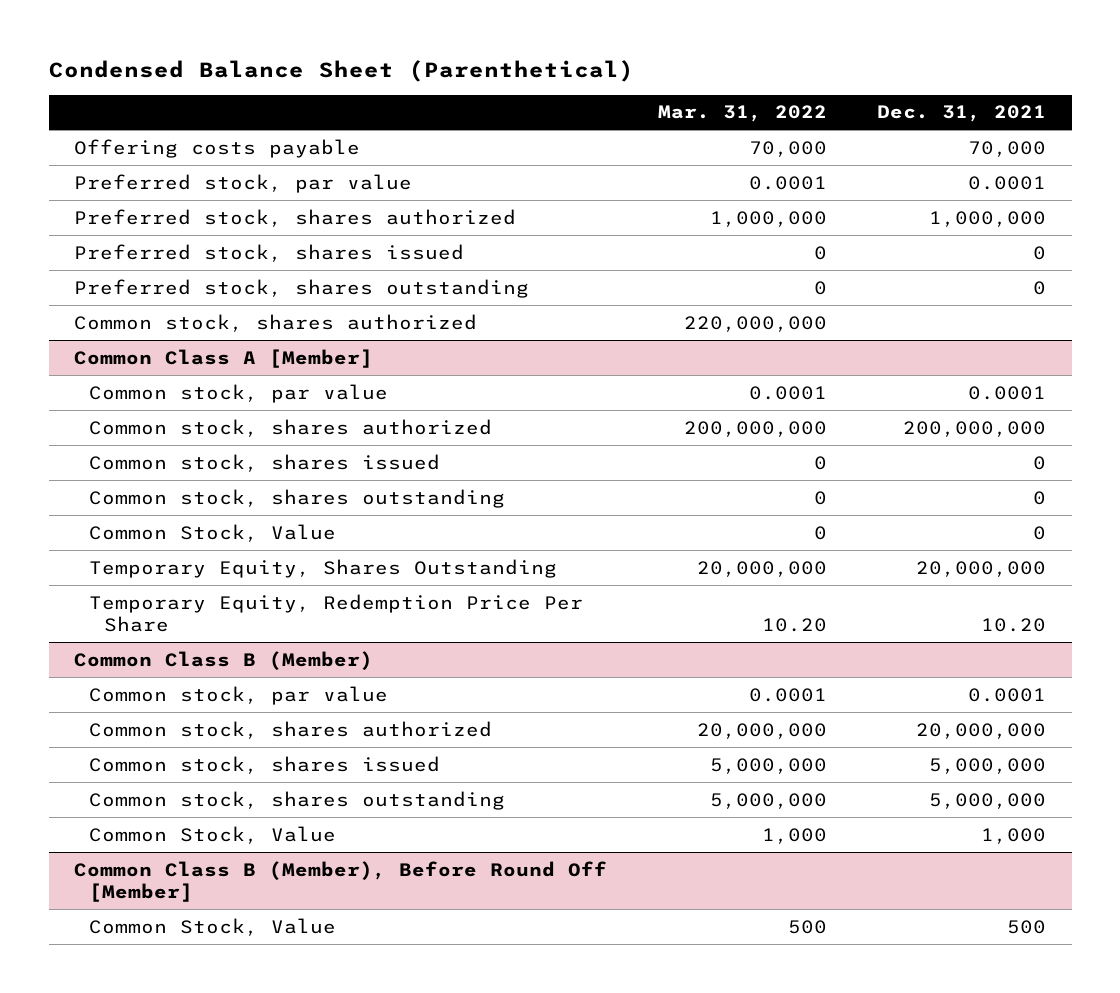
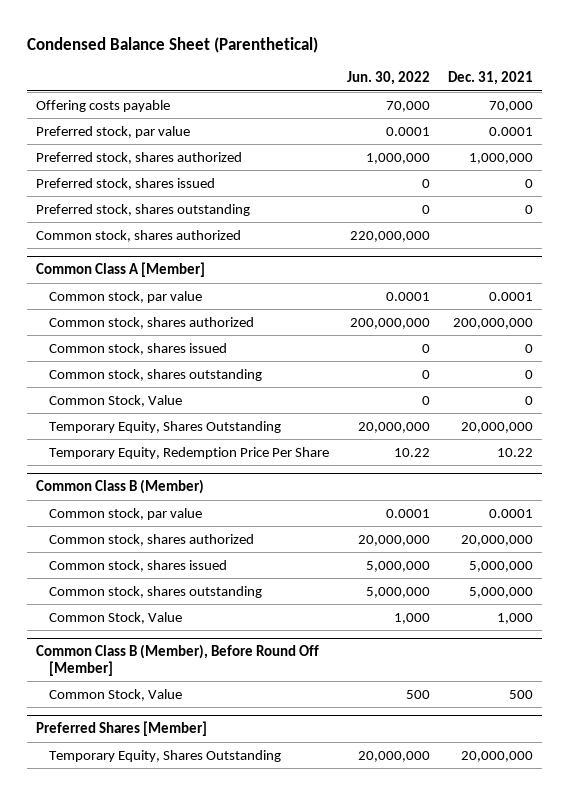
[657,105,827,123] Mar. 31, 2022 -> none
none -> [346,71,430,86] Jun. 30, 2022
[981,617,1047,632] 10.20 -> [496,447,533,457] 10.22
none -> [36,721,208,737] Preferred Shares [Member]
none -> [48,749,281,762] Temporary Equity, Shares Outstanding

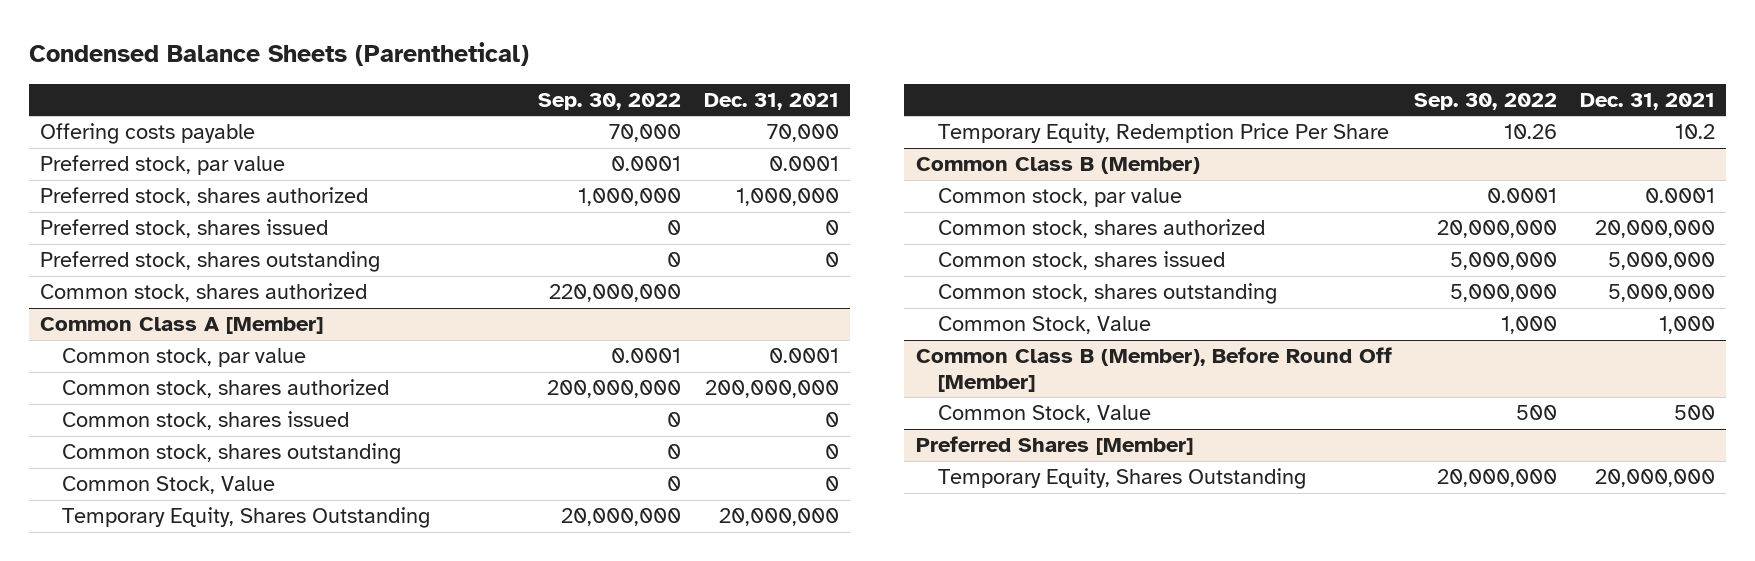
[27,37,319,54] Condensed Balance Sheet (Parenthetical) -> [28,42,529,67] Condensed Balance Sheets (Parenthetical)
[346,71,430,86] Jun. 30, 2022 -> none
none -> [538,92,682,110] Sep. 30, 2022
[496,447,533,457] 10.22 -> [1674,124,1715,140] 10.2

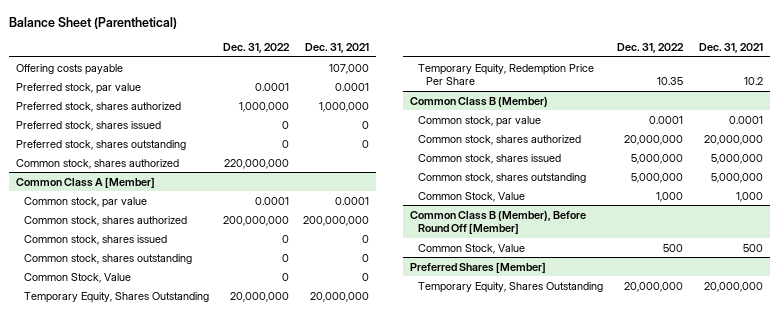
[28,42,529,67] Condensed Balance Sheets (Parenthetical) -> [9,16,178,29] Balance Sheet (Parenthetical)
[538,92,682,110] Sep. 30, 2022 -> none
none -> [223,43,291,54] Dec. 31, 2022
[767,124,840,143] 70,000 -> [328,63,369,74] 107,000

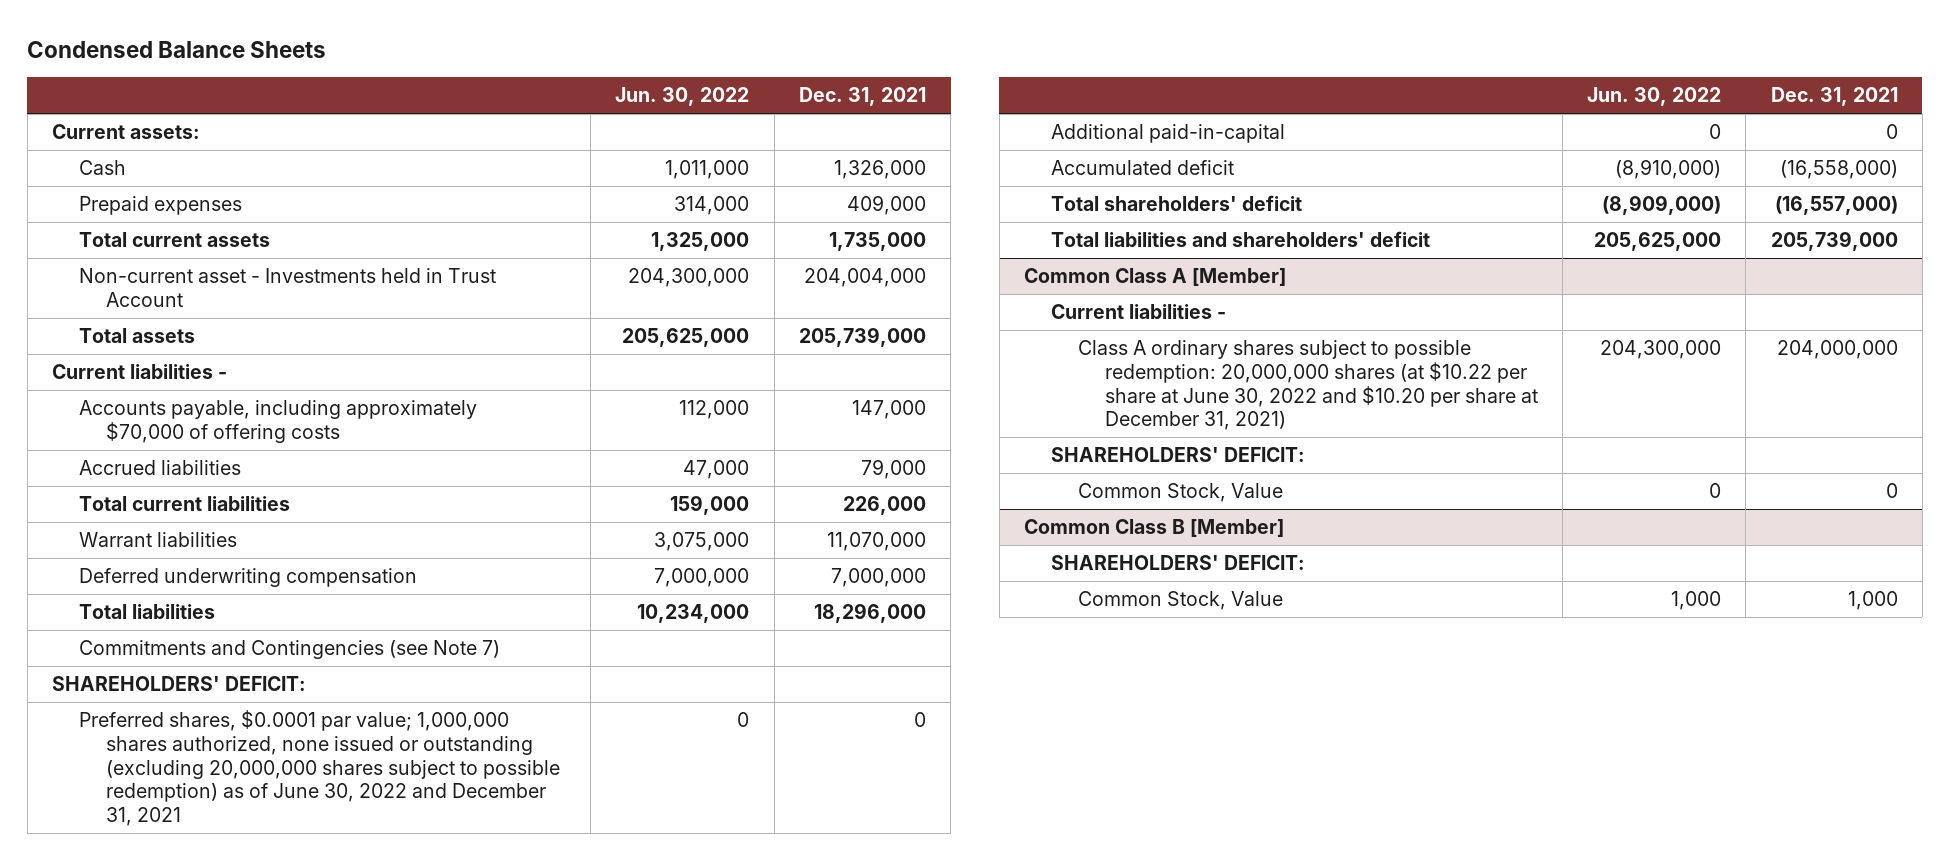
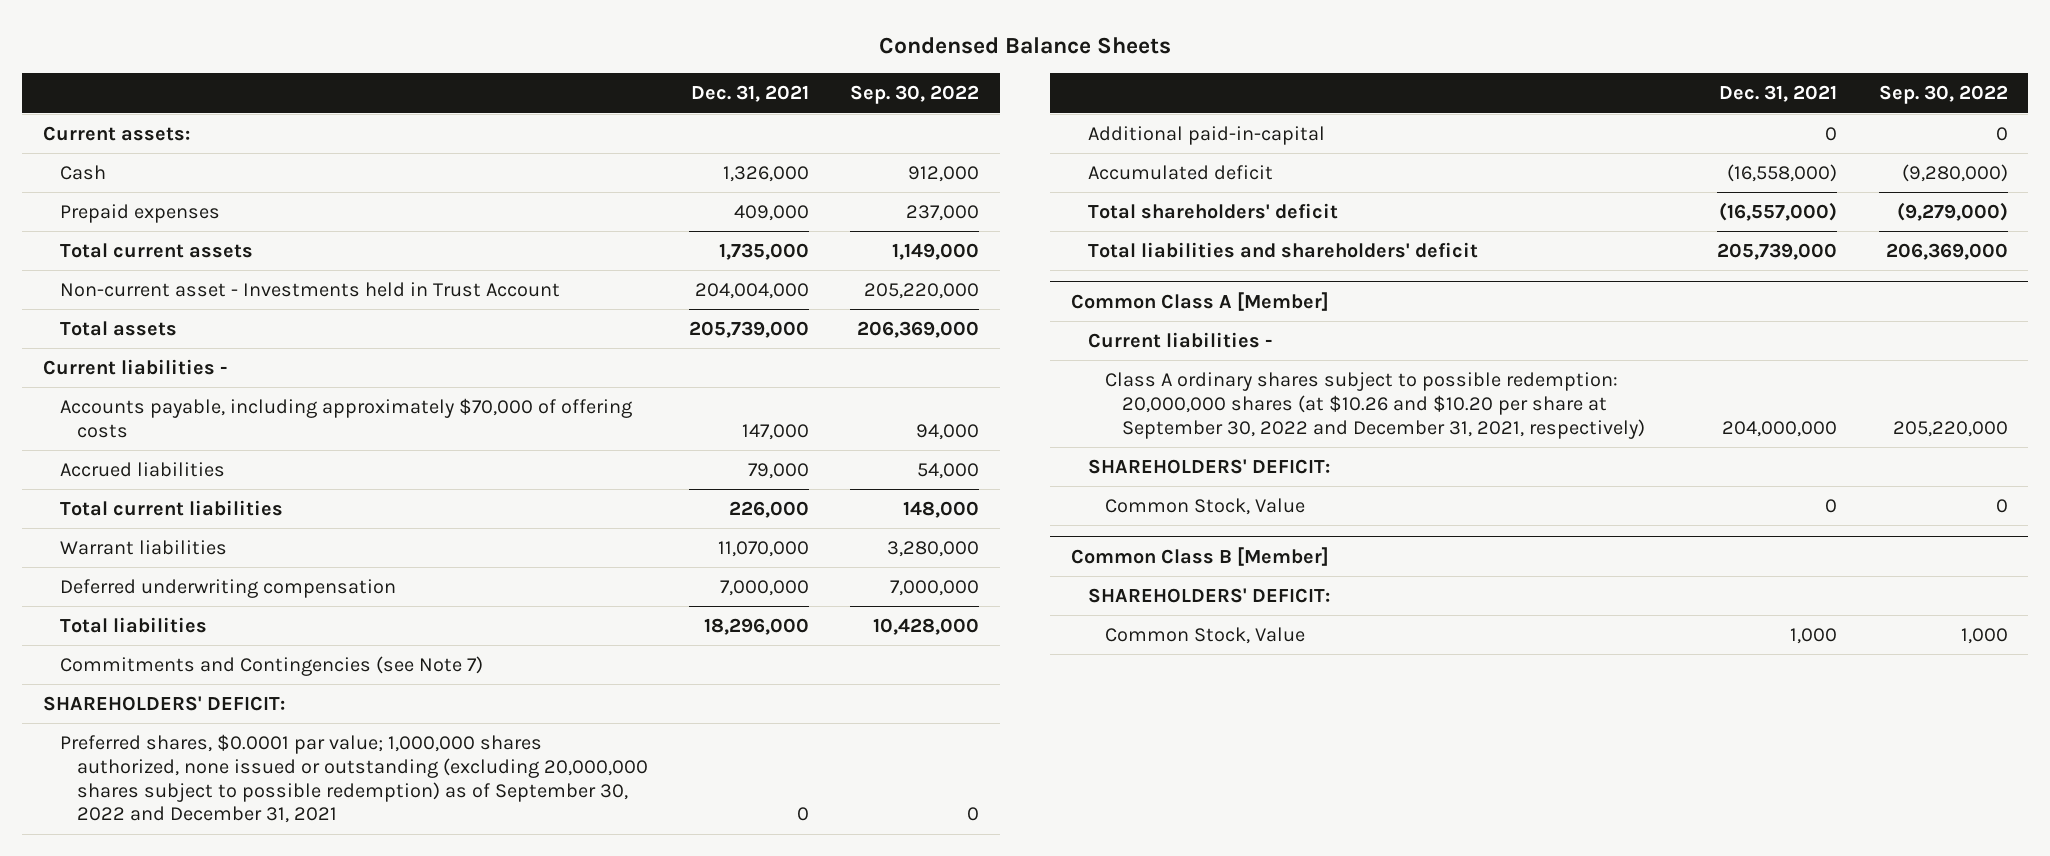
[615,87,750,107] Jun. 30, 2022 -> none
none -> [850,85,980,105] Sep. 30, 2022
[78,710,560,826] Preferred shares, $0.0001 par value; 1,000,000 shares authorized, none issued or outstanding (excluding 20,000,000 shares subject to possible redemption) as of June 30, 2022 and December 31, 2021 -> [59,734,648,824] Preferred shares, $0.0001 par value; 1,000,000 shares authorized, none issued or outstanding (excluding 20,000,000 shares subject to possible redemption) as of September 30, 2022 and December 31, 2021
[1077,340,1538,431] Class A ordinary shares subject to possible redemption: 20,000,000 shares (at $10.22 per share at June 30, 2022 and $10.20 per share at December 31, 2021) -> [1104,372,1645,439] Class A ordinary shares subject to possible redemption: 20,000,000 shares (at $10.26 and $10.20 per share at September 30, 2022 and December 31, 2021, respectively)

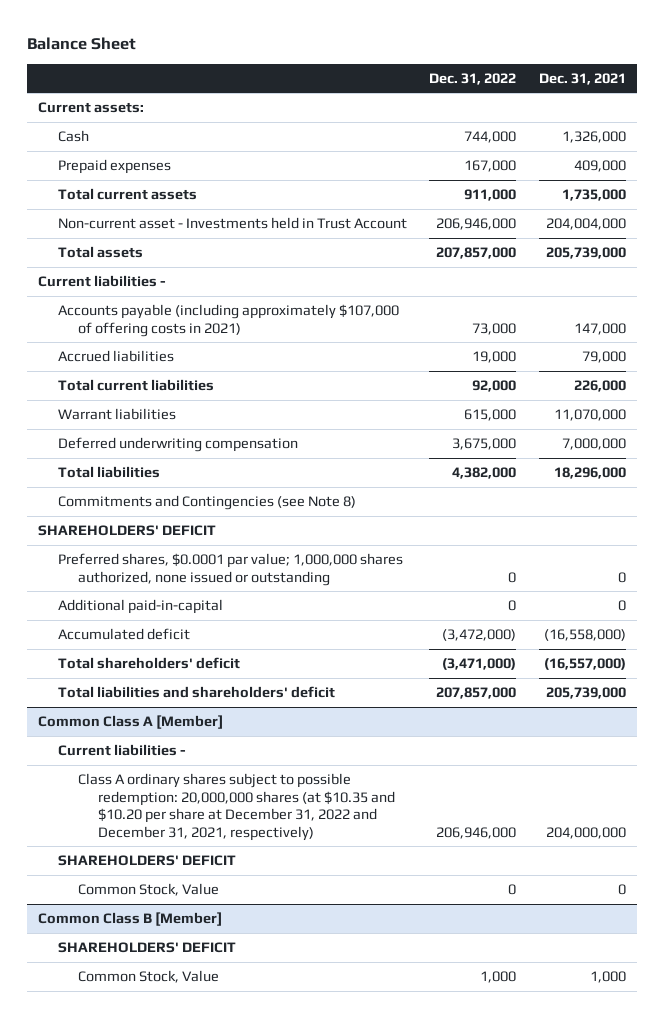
[879,37,1172,55] Condensed Balance Sheets -> [26,37,136,51] Balance Sheet
[850,85,980,105] Sep. 30, 2022 -> none
none -> [429,72,517,85] Dec. 31, 2022
[59,398,632,438] Accounts payable, including approximately $70,000 of offering costs -> [57,304,399,337] Accounts payable (including approximately $107,000 of offering costs in 2021)
[59,656,483,677] Commitments and Contingencies (see Note 7) -> [57,495,356,511] Commitments and Contingencies (see Note 8)
[42,696,285,712] SHAREHOLDERS' DEFICIT: -> [37,525,216,537] SHAREHOLDERS' DEFICIT
[59,734,648,824] Preferred shares, $0.0001 par value; 1,000,000 shares authorized, none issued or outstanding (excluding 20,000,000 shares subject to possible redemption) as of September 30, 2022 and December 31, 2021 -> [57,553,403,586] Preferred shares, $0.0001 par value; 1,000,000 shares authorized, none issued or outstanding
[1104,372,1645,439] Class A ordinary shares subject to possible redemption: 20,000,000 shares (at $10.26 and $10.20 per share at September 30, 2022 and December 31, 2021, respectively) -> [78,773,396,841] Class A ordinary shares subject to possible redemption: 20,000,000 shares (at $10.35 and $10.20 per share at December 31, 2022 and December 31, 2021, respectively)
[1087,459,1330,475] SHAREHOLDERS' DEFICIT: -> [57,855,236,867] SHAREHOLDERS' DEFICIT
[1087,588,1330,604] SHAREHOLDERS' DEFICIT: -> [57,942,236,954] SHAREHOLDERS' DEFICIT

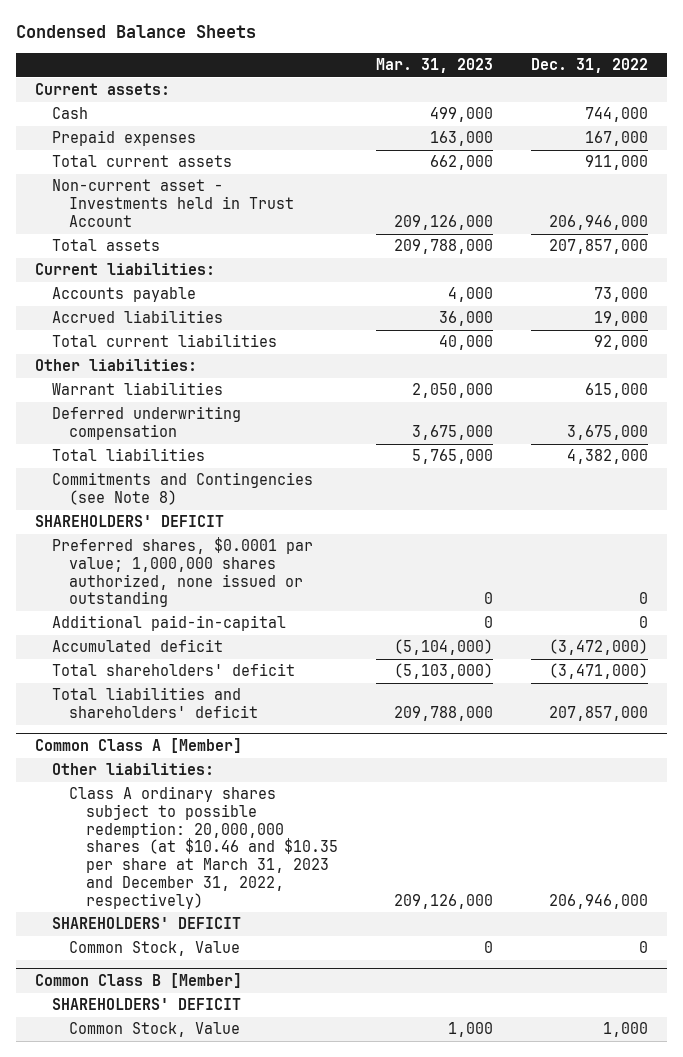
[26,37,136,51] Balance Sheet -> [15,25,256,39] Condensed Balance Sheets
[538,72,626,85] Dec. 31, 2021 -> none
none -> [376,57,494,73] Mar. 31, 2023
[37,275,166,288] Current liabilities - -> [34,263,215,276] Current liabilities:
[57,304,399,337] Accounts payable (including approximately $107,000 of offering costs in 2021) -> [51,287,196,303] Accounts payable
none -> [34,359,197,372] Other liabilities:
[57,744,186,757] Current liabilities - -> none
none -> [51,763,214,776] Other liabilities:
[78,773,396,841] Class A ordinary shares subject to possible redemption: 20,000,000 shares (at $10.35 and $10.20 per share at December 31, 2022 and December 31, 2021, respectively) -> [69,786,339,909] Class A ordinary shares subject to possible redemption: 20,000,000 shares (at $10.46 and $10.35 per share at March 31, 2023 and December 31, 2022, respectively)

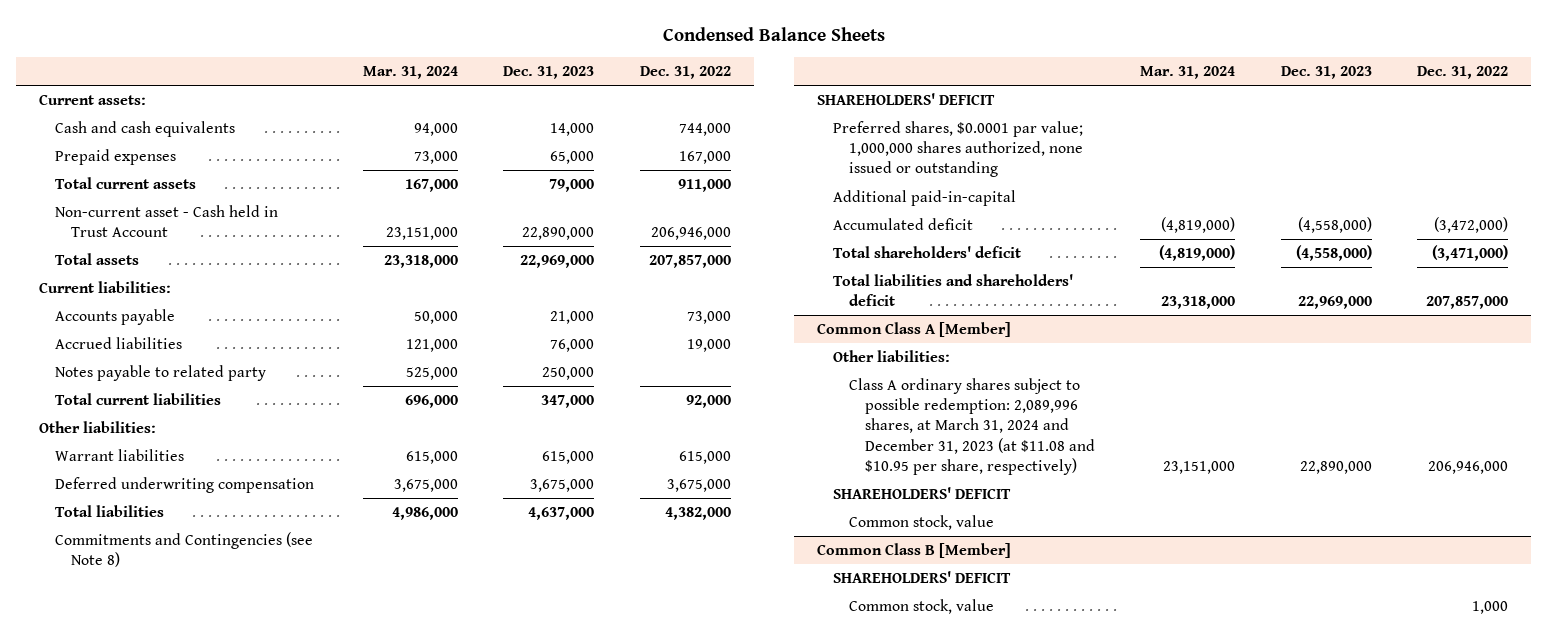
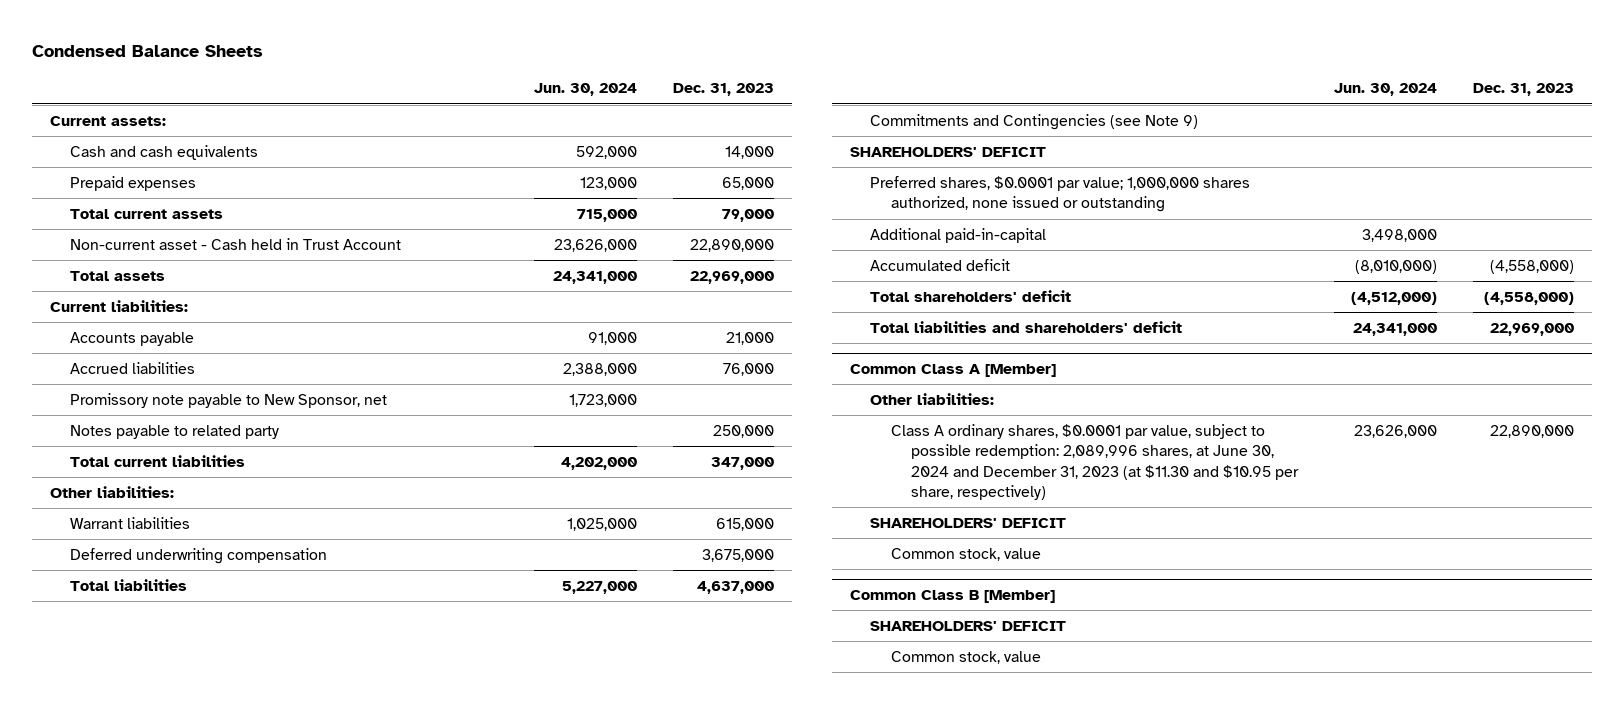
[362,66,458,80] Mar. 31, 2024 -> none
[640,66,732,80] Dec. 31, 2022 -> none
none -> [534,83,638,97] Jun. 30, 2024
none -> [70,392,388,408] Promissory note payable to New Sponsor, net
[55,532,314,568] Commitments and Contingencies (see Note 8) -> [870,113,1199,130] Commitments and Contingencies (see Note 9)
[848,378,1095,475] Class A ordinary shares subject to possible redemption: 2,089,996 shares, at March 31, 2024 and December 31, 2023 (at $11.08 and $10.95 per share, respectively) -> [890,423,1300,500] Class A ordinary shares, $0.0001 par value, subject to possible redemption: 2,089,996 shares, at June 30, 2024 and December 31, 2023 (at $11.30 and $10.95 per share, respectively)

